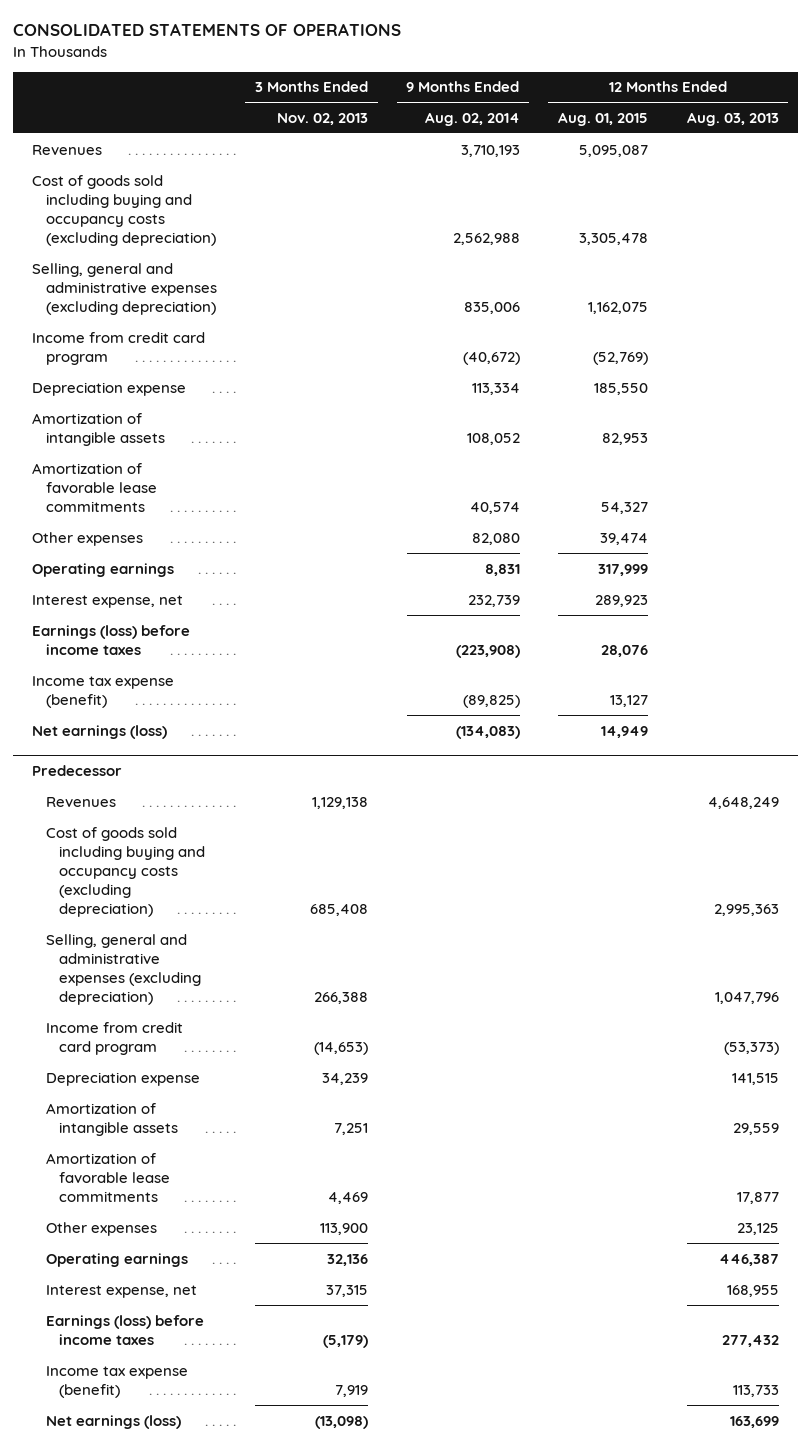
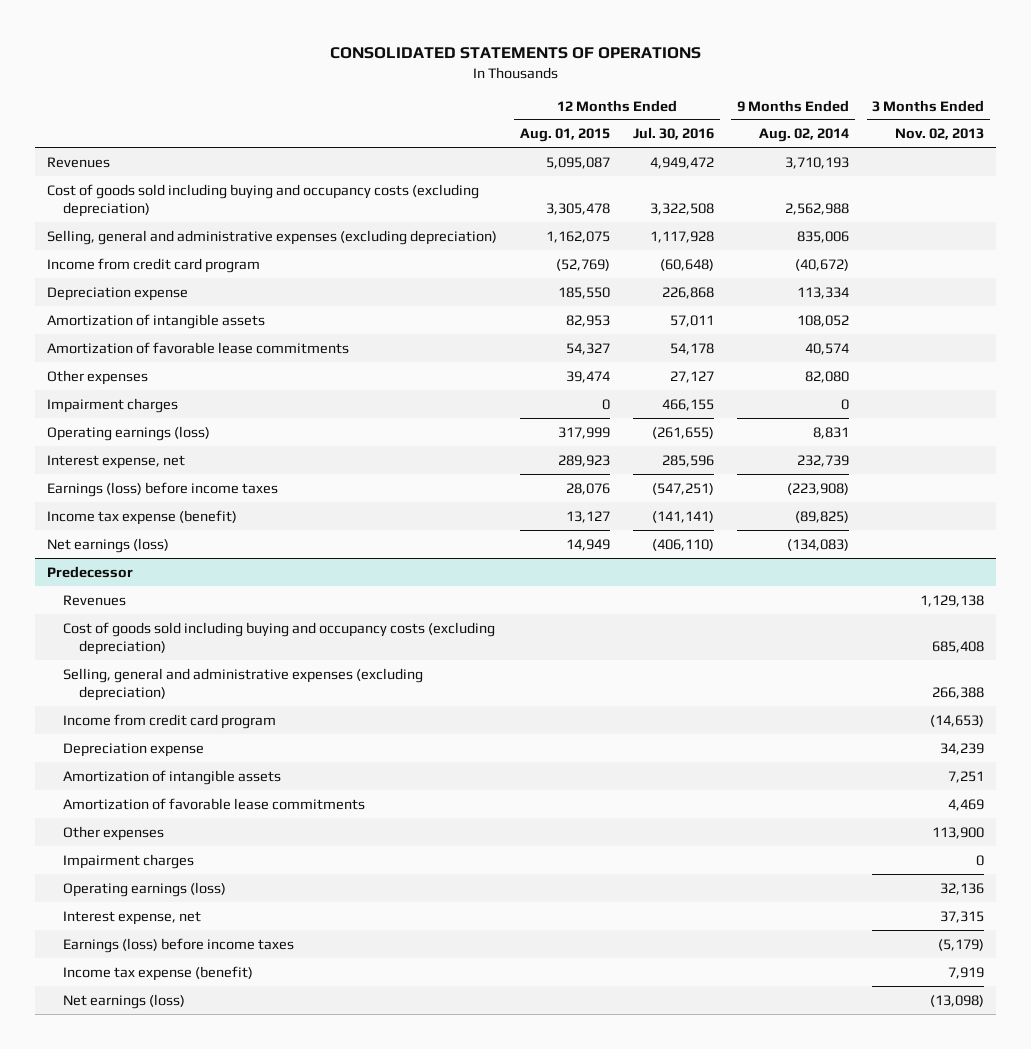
[686,111,779,126] Aug. 03, 2013 -> none
none -> [633,127,715,141] Jul. 30, 2016
none -> [46,397,178,413] Impairment charges
[32,562,175,577] Operating earnings -> [46,425,210,441] Operating earnings (loss)
none -> [63,853,195,869] Impairment charges
[45,1252,188,1267] Operating earnings -> [63,881,227,897] Operating earnings (loss)

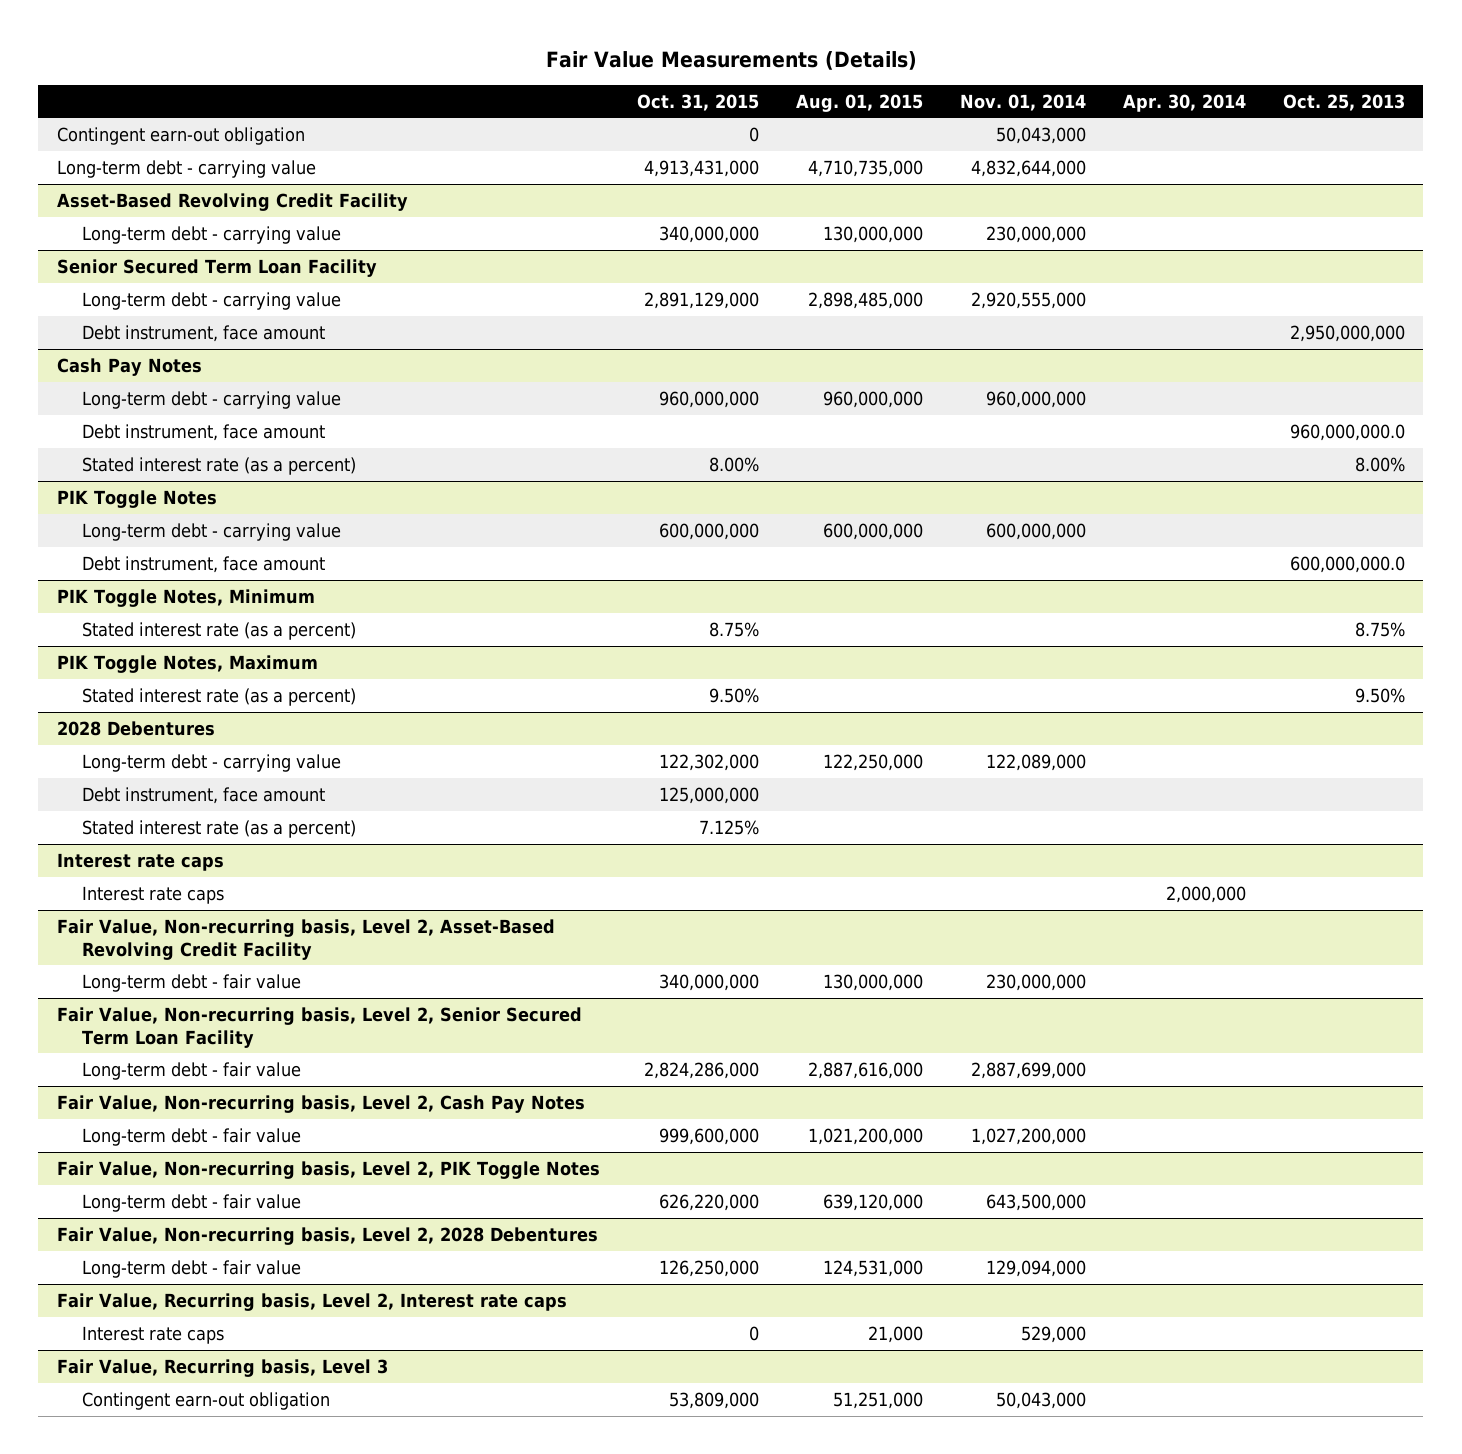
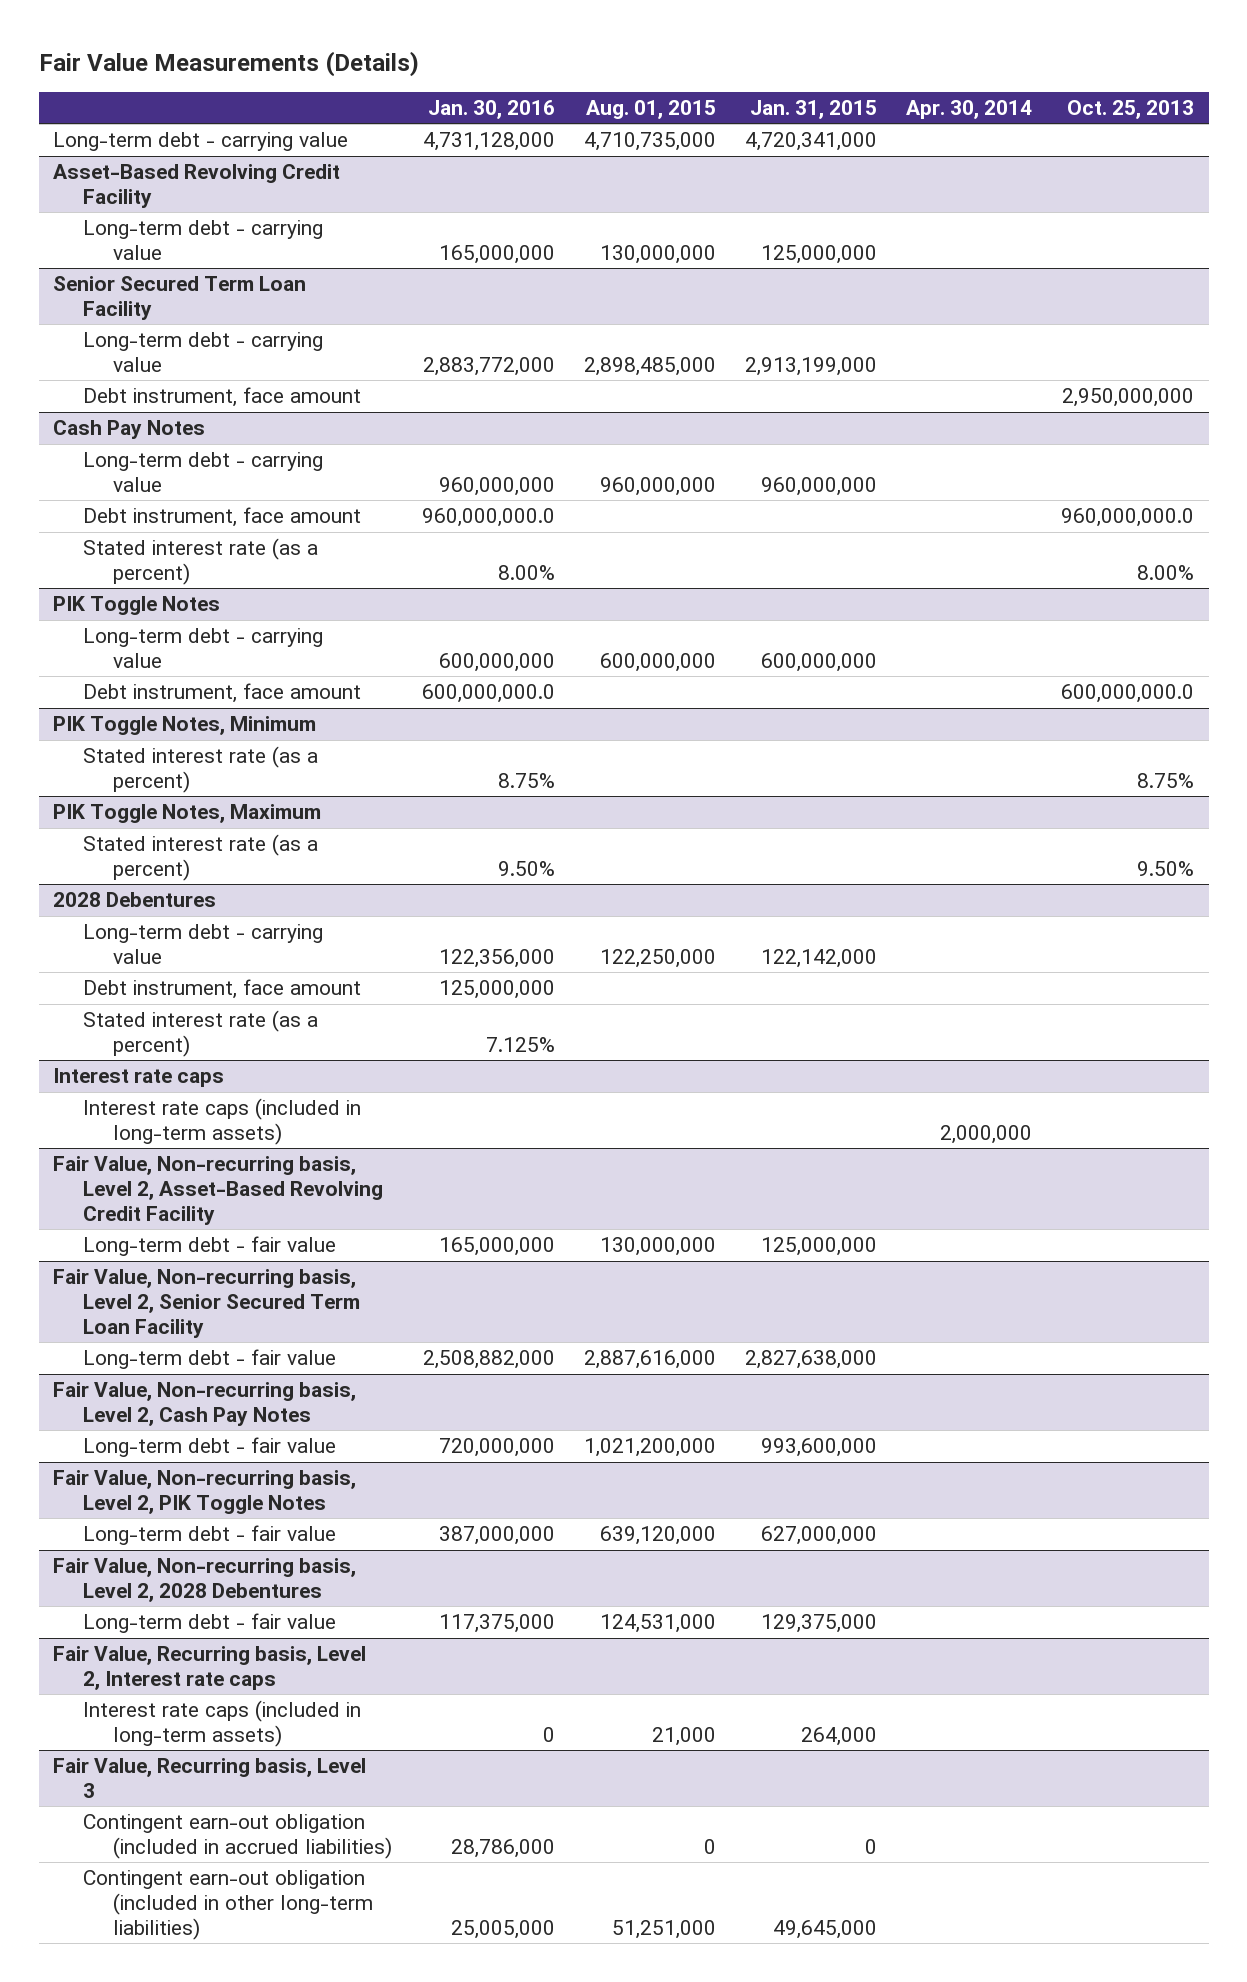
[636,93,759,111] Oct. 31, 2015 -> none
[959,93,1086,111] Nov. 01, 2014 -> none
none -> [427,99,555,119] Jan. 30, 2016
none -> [749,99,877,119] Jan. 31, 2015
[56,126,305,145] Contingent earn-out obligation -> none
[81,885,224,904] Interest rate caps -> [83,1098,362,1145] Interest rate caps (included in long-term assets)
[81,1325,224,1344] Interest rate caps -> [83,1700,362,1747] Interest rate caps (included in long-term assets)
none -> [83,1814,393,1859] Contingent earn-out obligation (included in accrued liabilities)
[81,1391,330,1410] Contingent earn-out obligation -> [83,1870,374,1940] Contingent earn-out obligation (included in other long-term liabilities)

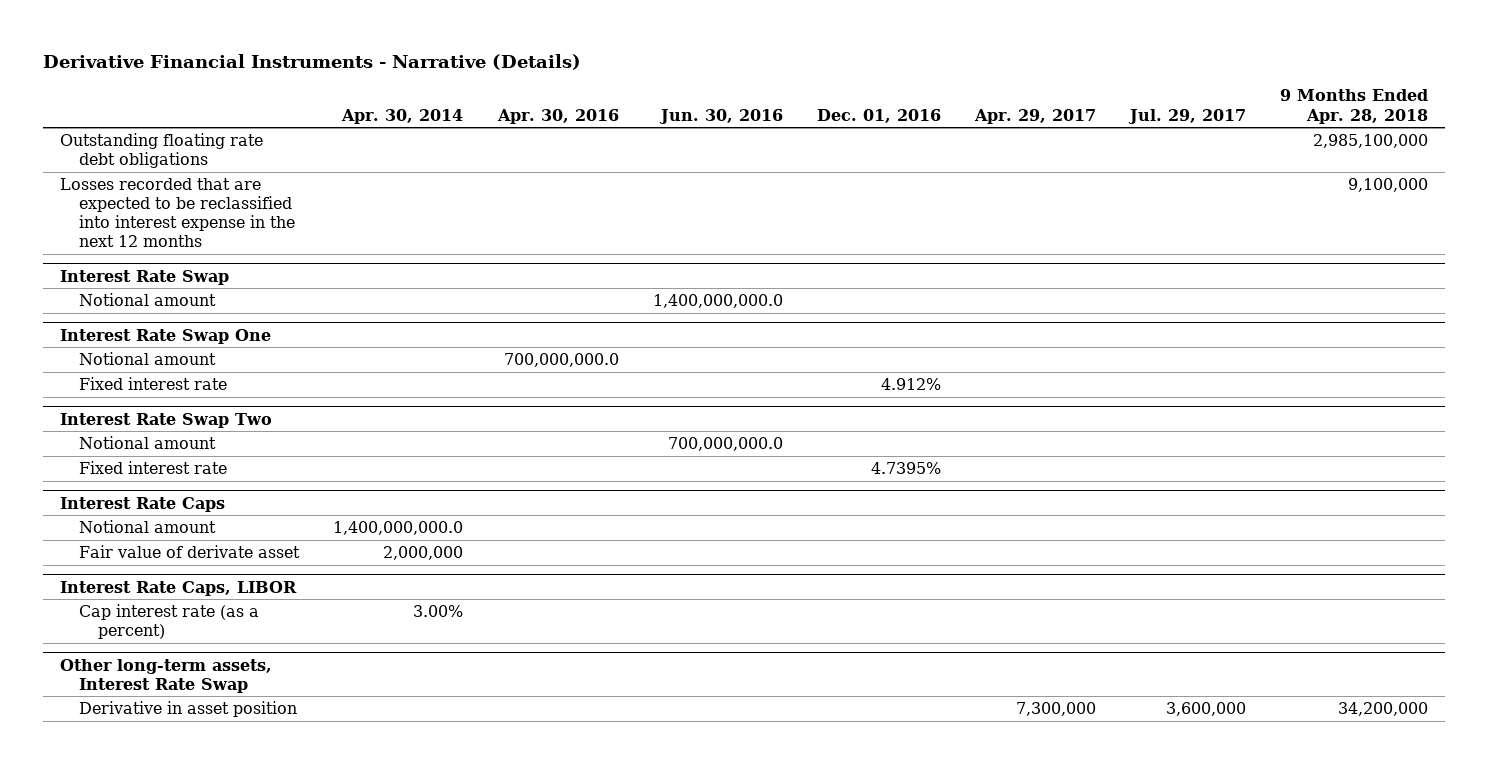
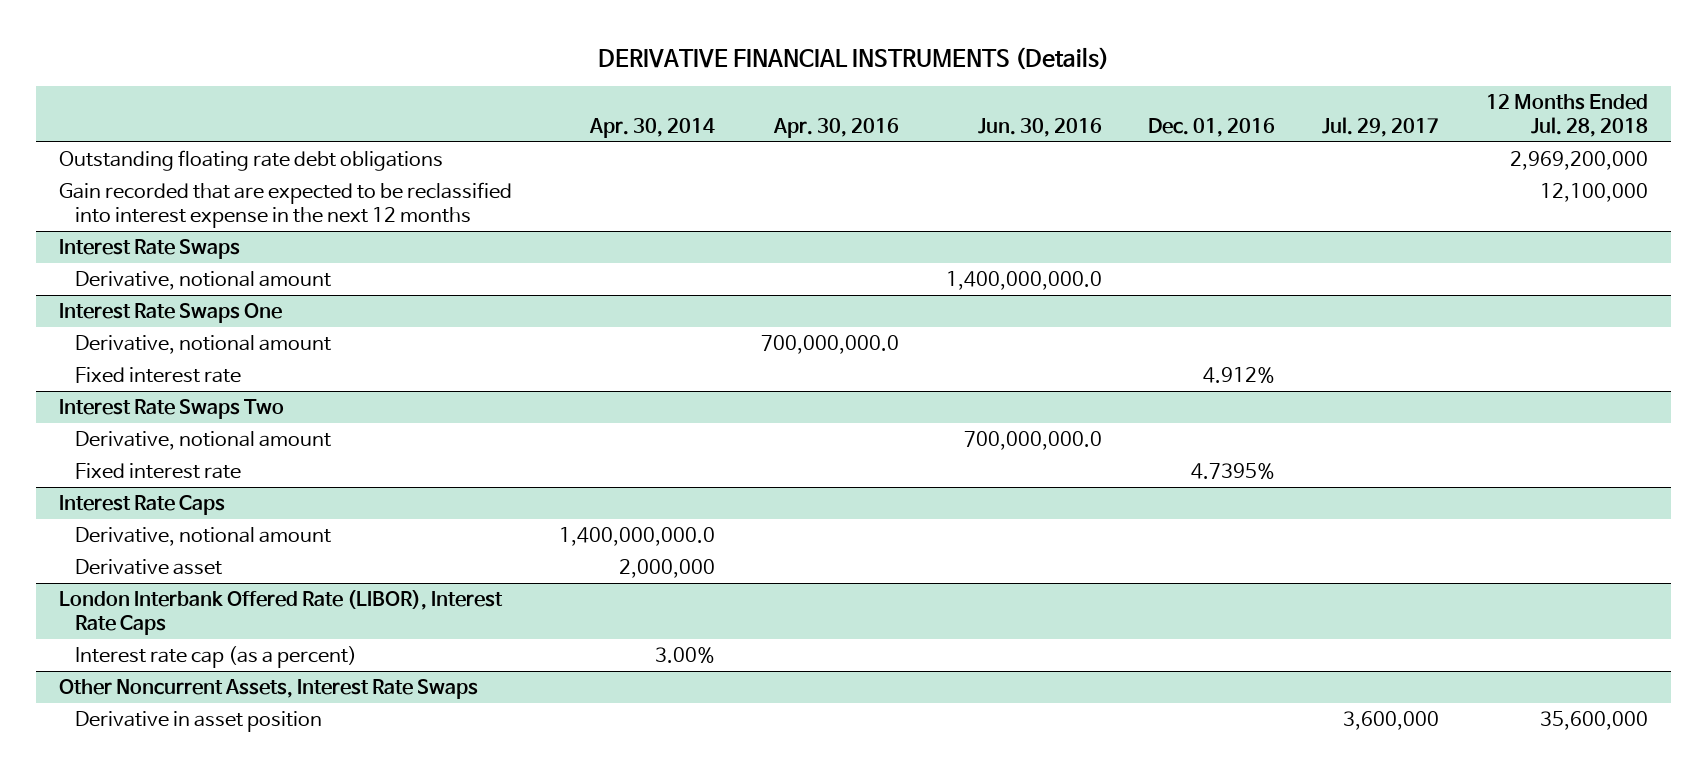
[43,53,582,70] Derivative Financial Instruments - Narrative (Details) -> [598,47,1110,71] DERIVATIVE FINANCIAL INSTRUMENTS (Details)
[973,108,1096,124] Apr. 29, 2017 -> none
[1280,89,1429,124] 9 Months Ended Apr. 28, 2018 -> none
none -> [1485,93,1648,137] 12 Months Ended Jul. 28, 2018
[60,178,296,248] Losses recorded that are expected to be reclassified into interest expense in the next 12 months -> [59,181,513,228] Gain recorded that are expected to be reclassified into interest expense in the next 12 months
[60,269,230,285] Interest Rate Swap -> [59,238,241,259] Interest Rate Swaps
[79,293,217,307] Notional amount -> [75,270,332,290] Derivative, notional amount
[60,328,272,344] Interest Rate Swap One -> [59,302,283,323] Interest Rate Swaps One
[79,352,217,366] Notional amount -> [75,334,332,354] Derivative, notional amount
[60,412,273,428] Interest Rate Swap Two -> [59,398,285,419] Interest Rate Swaps Two
[79,436,217,450] Notional amount -> [75,430,332,450] Derivative, notional amount
[79,520,217,534] Notional amount -> [75,526,332,546] Derivative, notional amount
[79,545,301,559] Fair value of derivate asset -> [75,558,223,575] Derivative asset
[60,580,298,596] Interest Rate Caps, LIBOR -> [59,589,504,635] London Interbank Offered Rate (LIBOR), Interest Rate Caps
[79,604,260,640] Cap interest rate (as a percent) -> [75,645,358,668] Interest rate cap (as a percent)
[60,658,273,693] Other long-term assets, Interest Rate Swap -> [59,678,479,699] Other Noncurrent Assets, Interest Rate Swaps

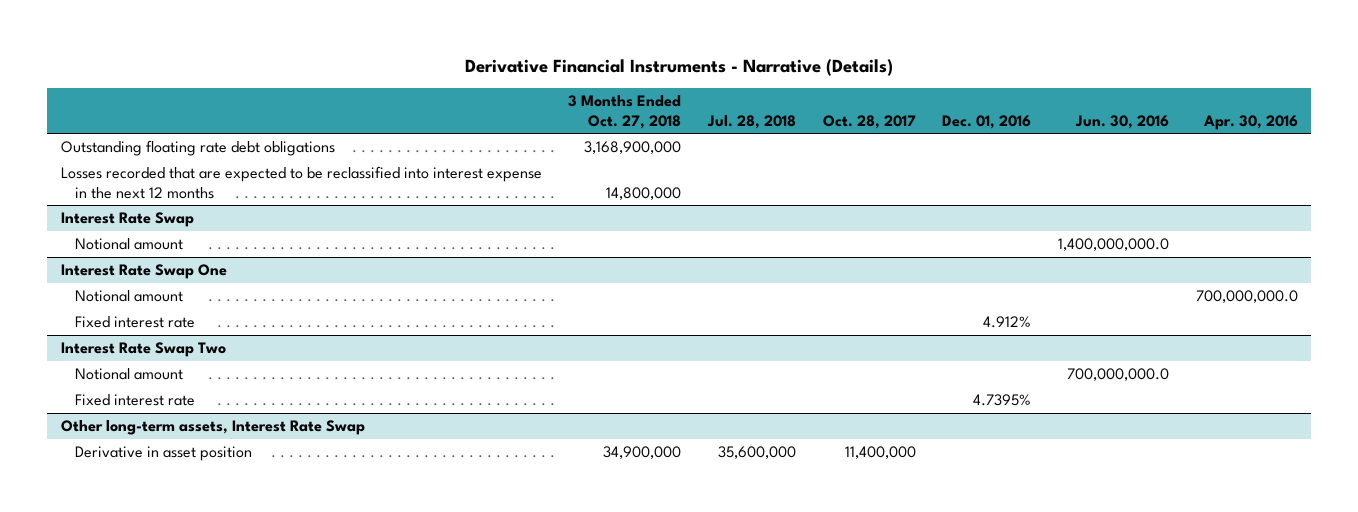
[598,47,1110,71] DERIVATIVE FINANCIAL INSTRUMENTS (Details) -> [465,59,894,77] Derivative Financial Instruments - Narrative (Details)
[588,117,715,138] Apr. 30, 2014 -> none
[1321,116,1439,137] Jul. 29, 2017 -> none
[1485,93,1648,137] 12 Months Ended Jul. 28, 2018 -> none
none -> [568,95,682,129] 3 Months Ended Oct. 27, 2018
none -> [706,114,796,129] Jul. 28, 2018
none -> [822,114,916,129] Oct. 28, 2017
[59,181,513,228] Gain recorded that are expected to be reclassified into interest expense in the next 12 months -> [60,166,542,199] Losses recorded that are expected to be reclassified into interest expense in the next 12 months
[59,238,241,259] Interest Rate Swaps -> [60,212,194,228] Interest Rate Swap
[75,270,332,290] Derivative, notional amount -> [74,238,183,251] Notional amount
[59,302,283,323] Interest Rate Swaps One -> [60,264,227,280] Interest Rate Swap One
[75,334,332,354] Derivative, notional amount -> [74,290,183,303] Notional amount
[59,398,285,419] Interest Rate Swaps Two -> [60,342,226,358] Interest Rate Swap Two
[75,430,332,450] Derivative, notional amount -> [74,368,183,381] Notional amount
[59,494,226,515] Interest Rate Caps -> none
[75,526,332,546] Derivative, notional amount -> none
[75,558,223,575] Derivative asset -> none
[59,589,504,635] London Interbank Offered Rate (LIBOR), Interest Rate Caps -> none
[75,645,358,668] Interest rate cap (as a percent) -> none
[59,678,479,699] Other Noncurrent Assets, Interest Rate Swaps -> [60,420,365,436] Other long-term assets, Interest Rate Swap

